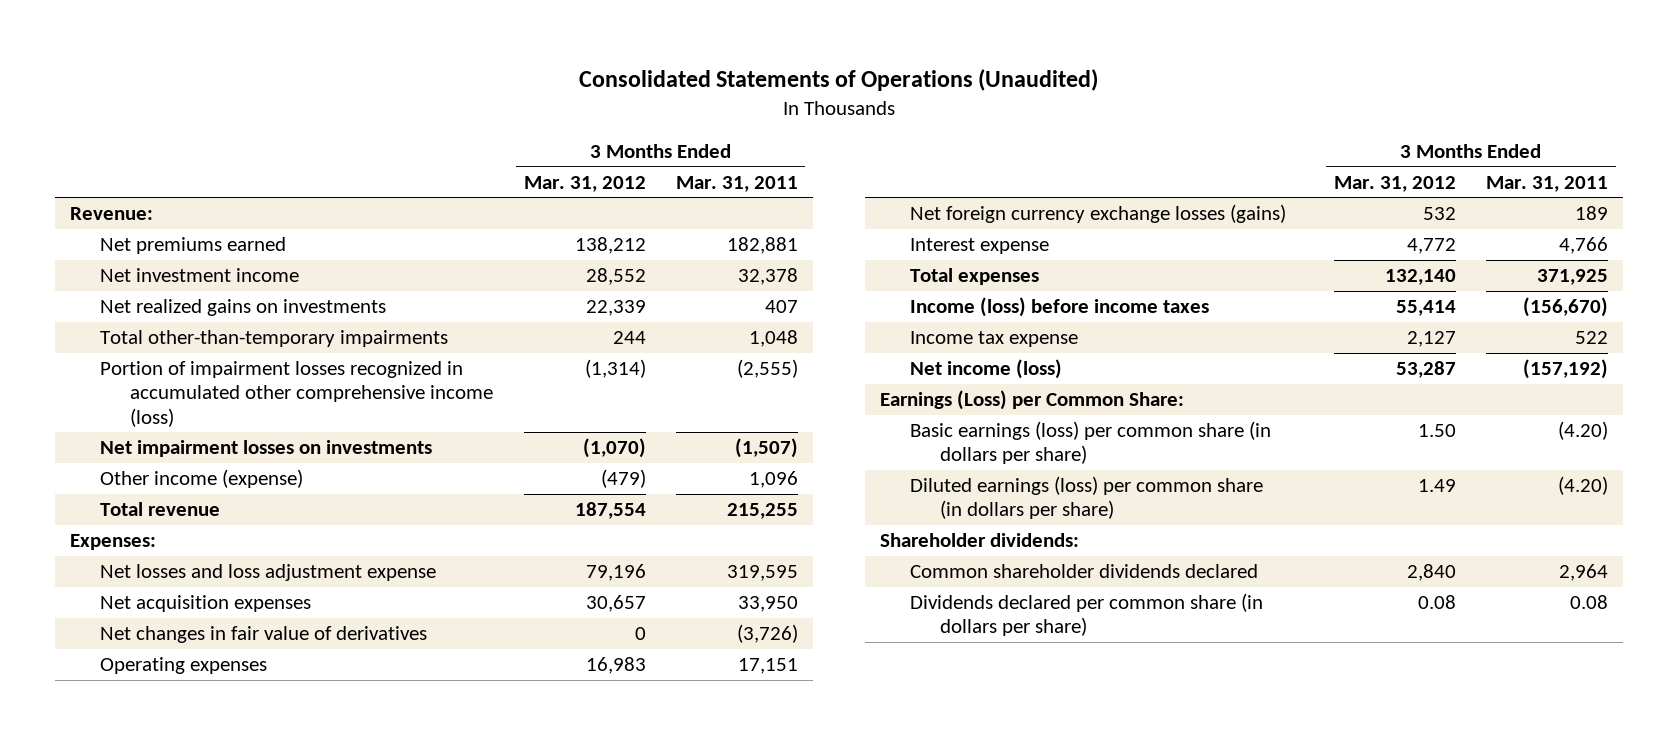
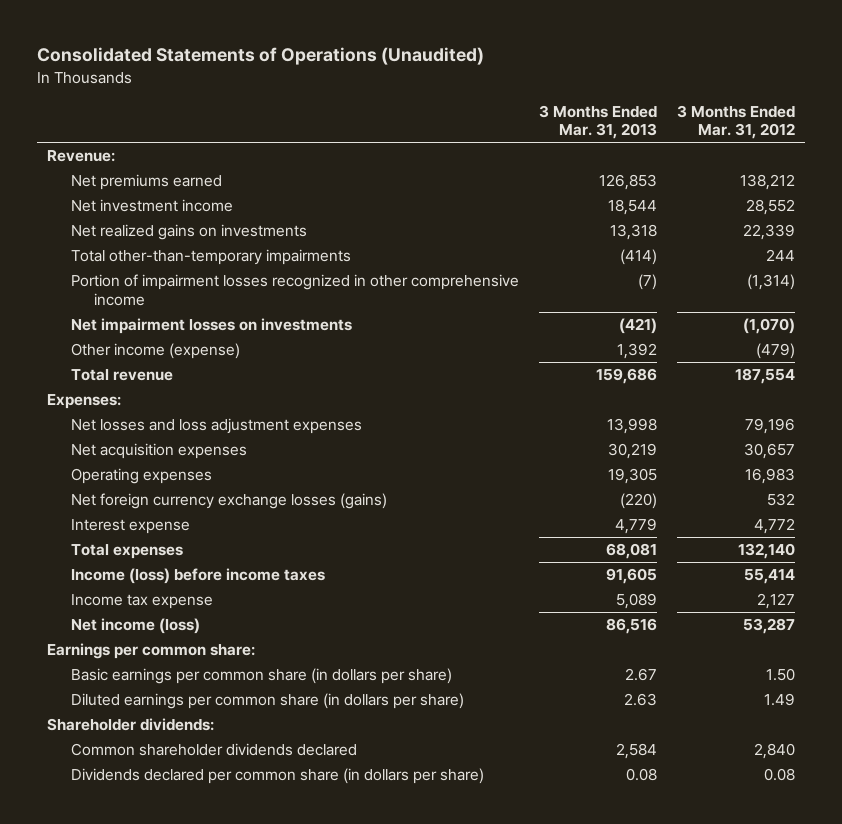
[675,175,798,192] Mar. 31, 2011 -> none
none -> [538,104,657,140] 3 Months Ended Mar. 31, 2013
[100,361,494,427] Portion of impairment losses recognized in accumulated other comprehensive income (loss) -> [70,274,519,306] Portion of impairment losses recognized in other comprehensive income
[100,564,437,582] Net losses and loss adjustment expense -> [70,418,362,435] Net losses and loss adjustment expenses
[100,626,428,644] Net changes in fair value of derivatives -> none
[880,390,1185,411] Earnings (Loss) per Common Share: -> [46,643,255,660] Earnings per common share:
[910,421,1272,465] Basic earnings (loss) per common share (in dollars per share) -> [70,668,452,685] Basic earnings per common share (in dollars per share)
[910,476,1264,520] Diluted earnings (loss) per common share (in dollars per share) -> [70,693,464,710] Diluted earnings per common share (in dollars per share)

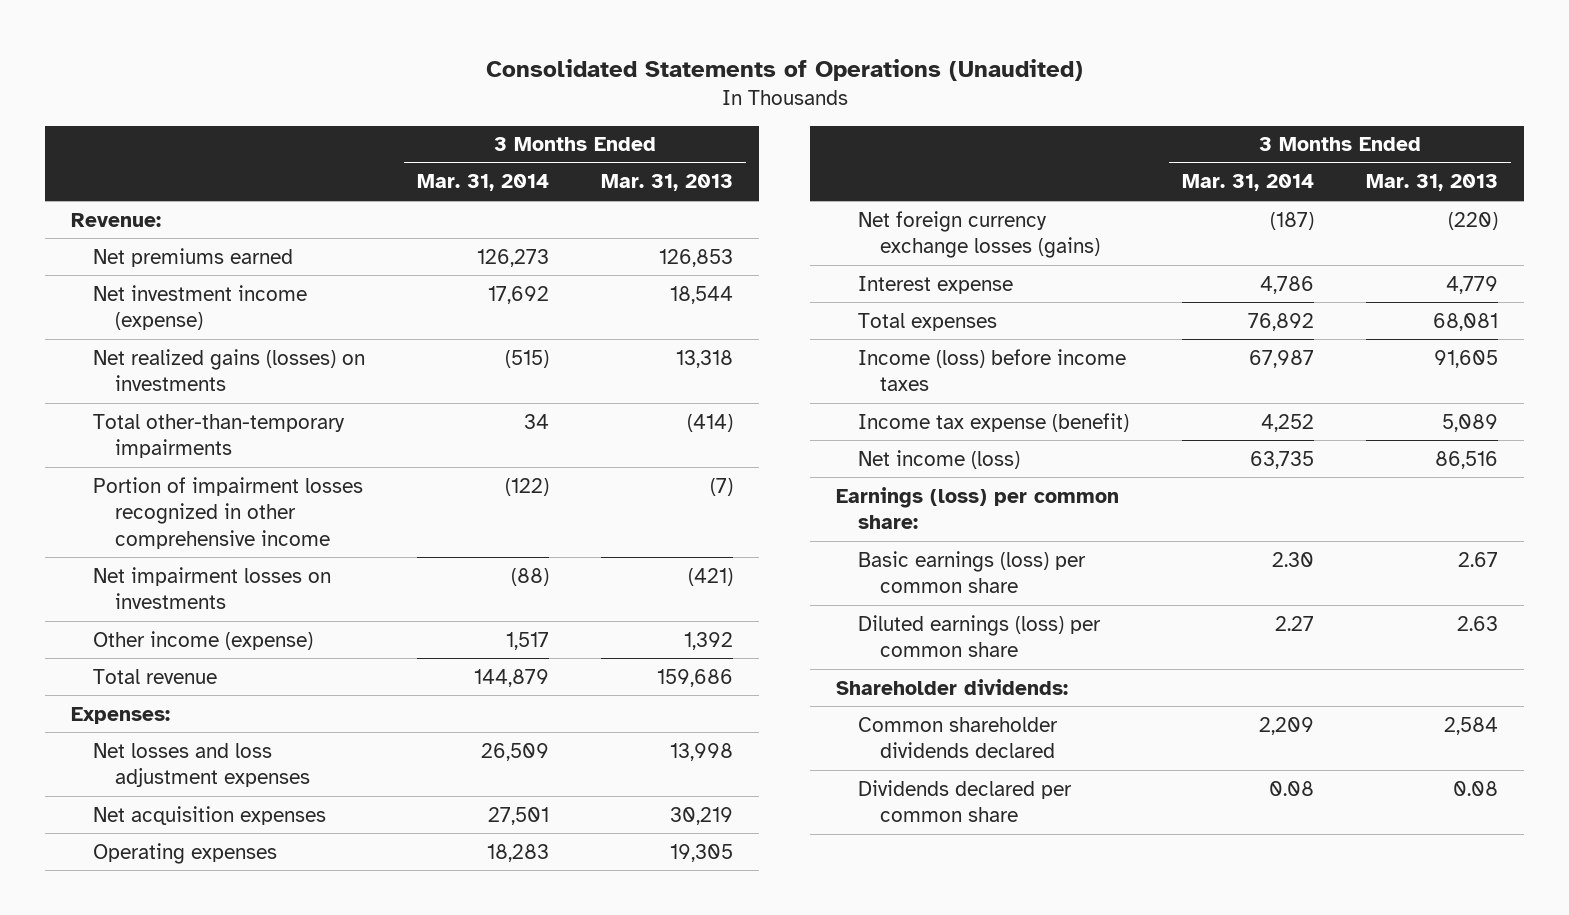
[676,104,795,140] 3 Months Ended Mar. 31, 2012 -> none
none -> [417,174,550,192] Mar. 31, 2014
[70,199,233,213] Net investment income -> [93,284,308,331] Net investment income (expense)
[70,224,307,241] Net realized gains on investments -> [93,348,366,392] Net realized gains (losses) on investments
[70,594,213,610] Income tax expense -> [858,412,1130,432] Income tax expense (benefit)
[46,643,255,660] Earnings per common share: -> [836,486,1120,530] Earnings (loss) per common share:
[70,668,452,685] Basic earnings per common share (in dollars per share) -> [858,550,1087,594] Basic earnings (loss) per common share
[70,693,464,710] Diluted earnings per common share (in dollars per share) -> [858,614,1102,658] Diluted earnings (loss) per common share
[70,768,484,785] Dividends declared per common share (in dollars per share) -> [858,779,1073,823] Dividends declared per common share

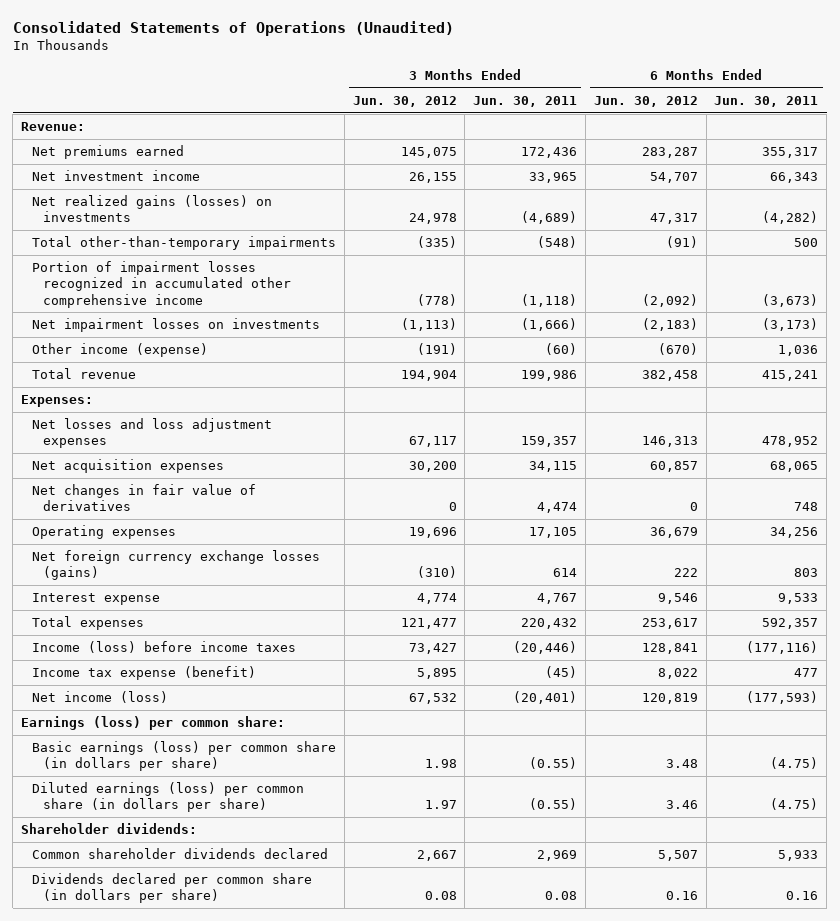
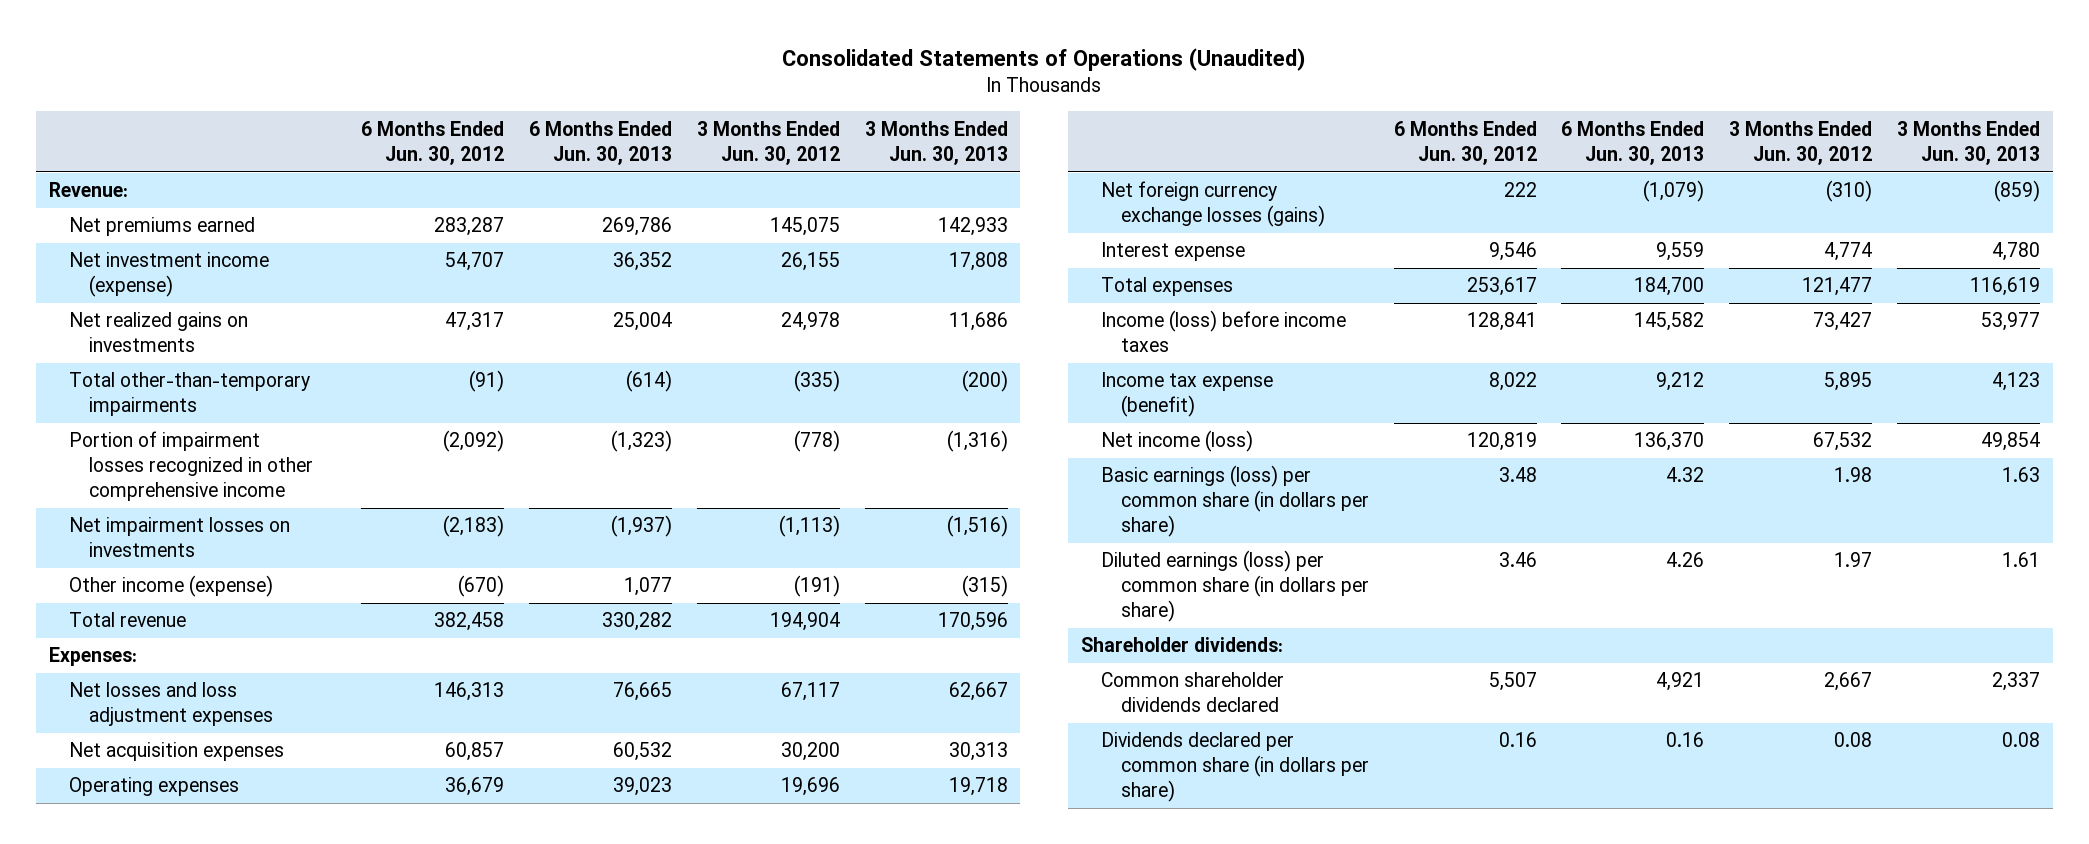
[473,96,578,108] Jun. 30, 2011 -> none
[714,96,819,108] Jun. 30, 2011 -> none
none -> [529,120,673,165] 6 Months Ended Jun. 30, 2013
none -> [864,120,1008,165] 3 Months Ended Jun. 30, 2013
[32,170,201,182] Net investment income -> [68,252,269,298] Net investment income (expense)
[32,195,273,223] Net realized gains (losses) on investments -> [68,312,248,353] Net realized gains on investments
[32,261,291,308] Portion of impairment losses recognized in accumulated other comprehensive income -> [68,431,313,502] Portion of impairment losses recognized in other comprehensive income
[32,484,257,512] Net changes in fair value of derivatives -> none
[21,716,286,731] Earnings (loss) per common share: -> none

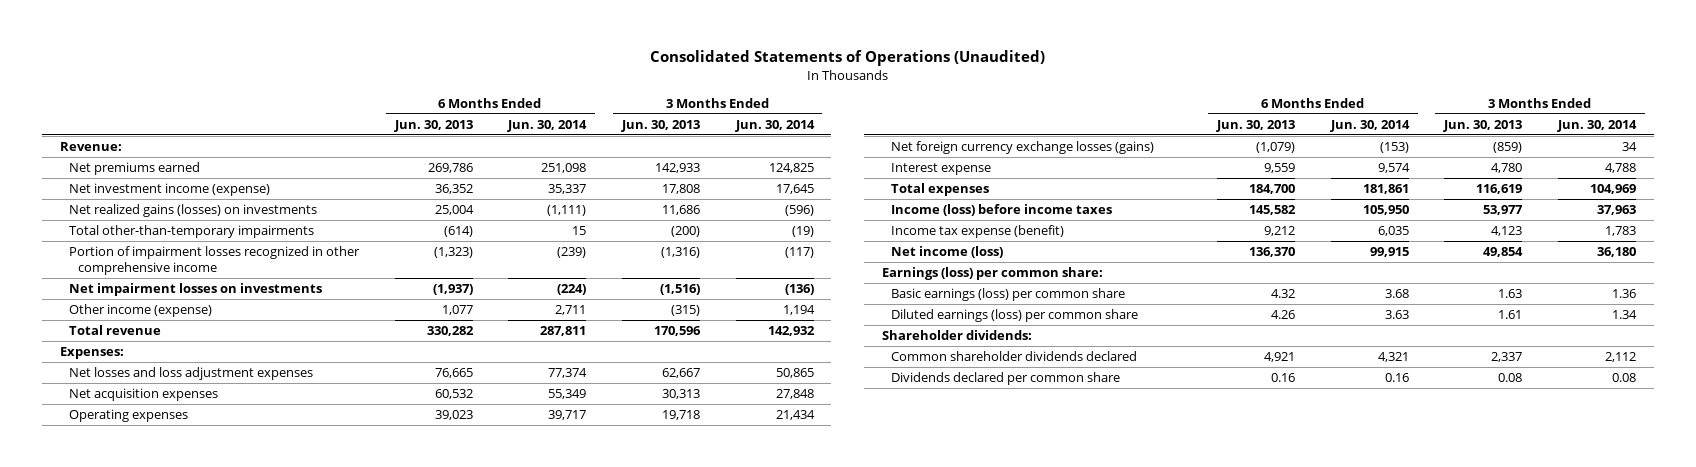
[361,120,505,165] 6 Months Ended Jun. 30, 2012 -> none
[697,120,841,165] 3 Months Ended Jun. 30, 2012 -> none
none -> [507,120,588,133] Jun. 30, 2014
none -> [734,120,815,133] Jun. 30, 2014
[68,312,248,353] Net realized gains on investments -> [68,204,317,218] Net realized gains (losses) on investments
none -> [881,267,1103,281] Earnings (loss) per common share:
[1100,465,1369,538] Basic earnings (loss) per common share (in dollars per share) -> [891,288,1126,302] Basic earnings (loss) per common share
[1100,550,1369,623] Diluted earnings (loss) per common share (in dollars per share) -> [891,309,1139,323] Diluted earnings (loss) per common share
[1100,732,1369,803] Dividends declared per common share (in dollars per share) -> [891,372,1121,386] Dividends declared per common share

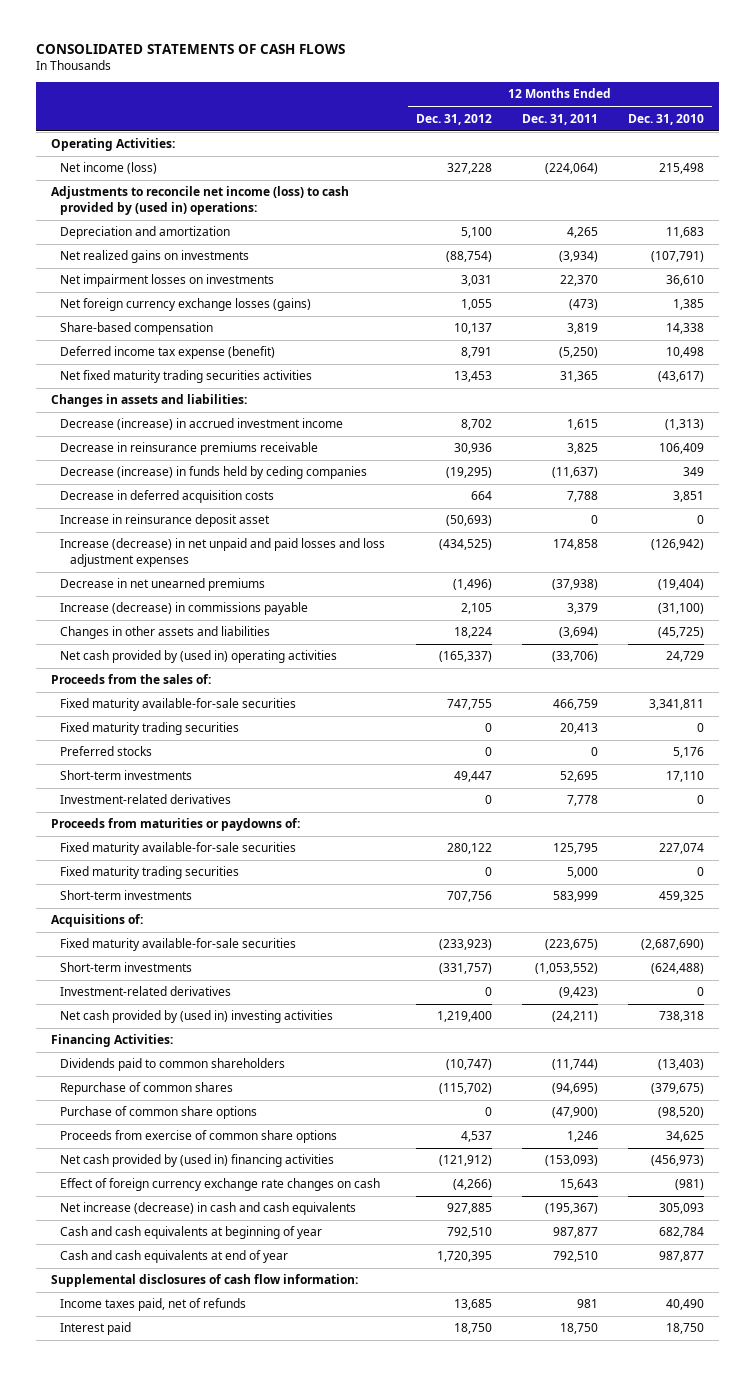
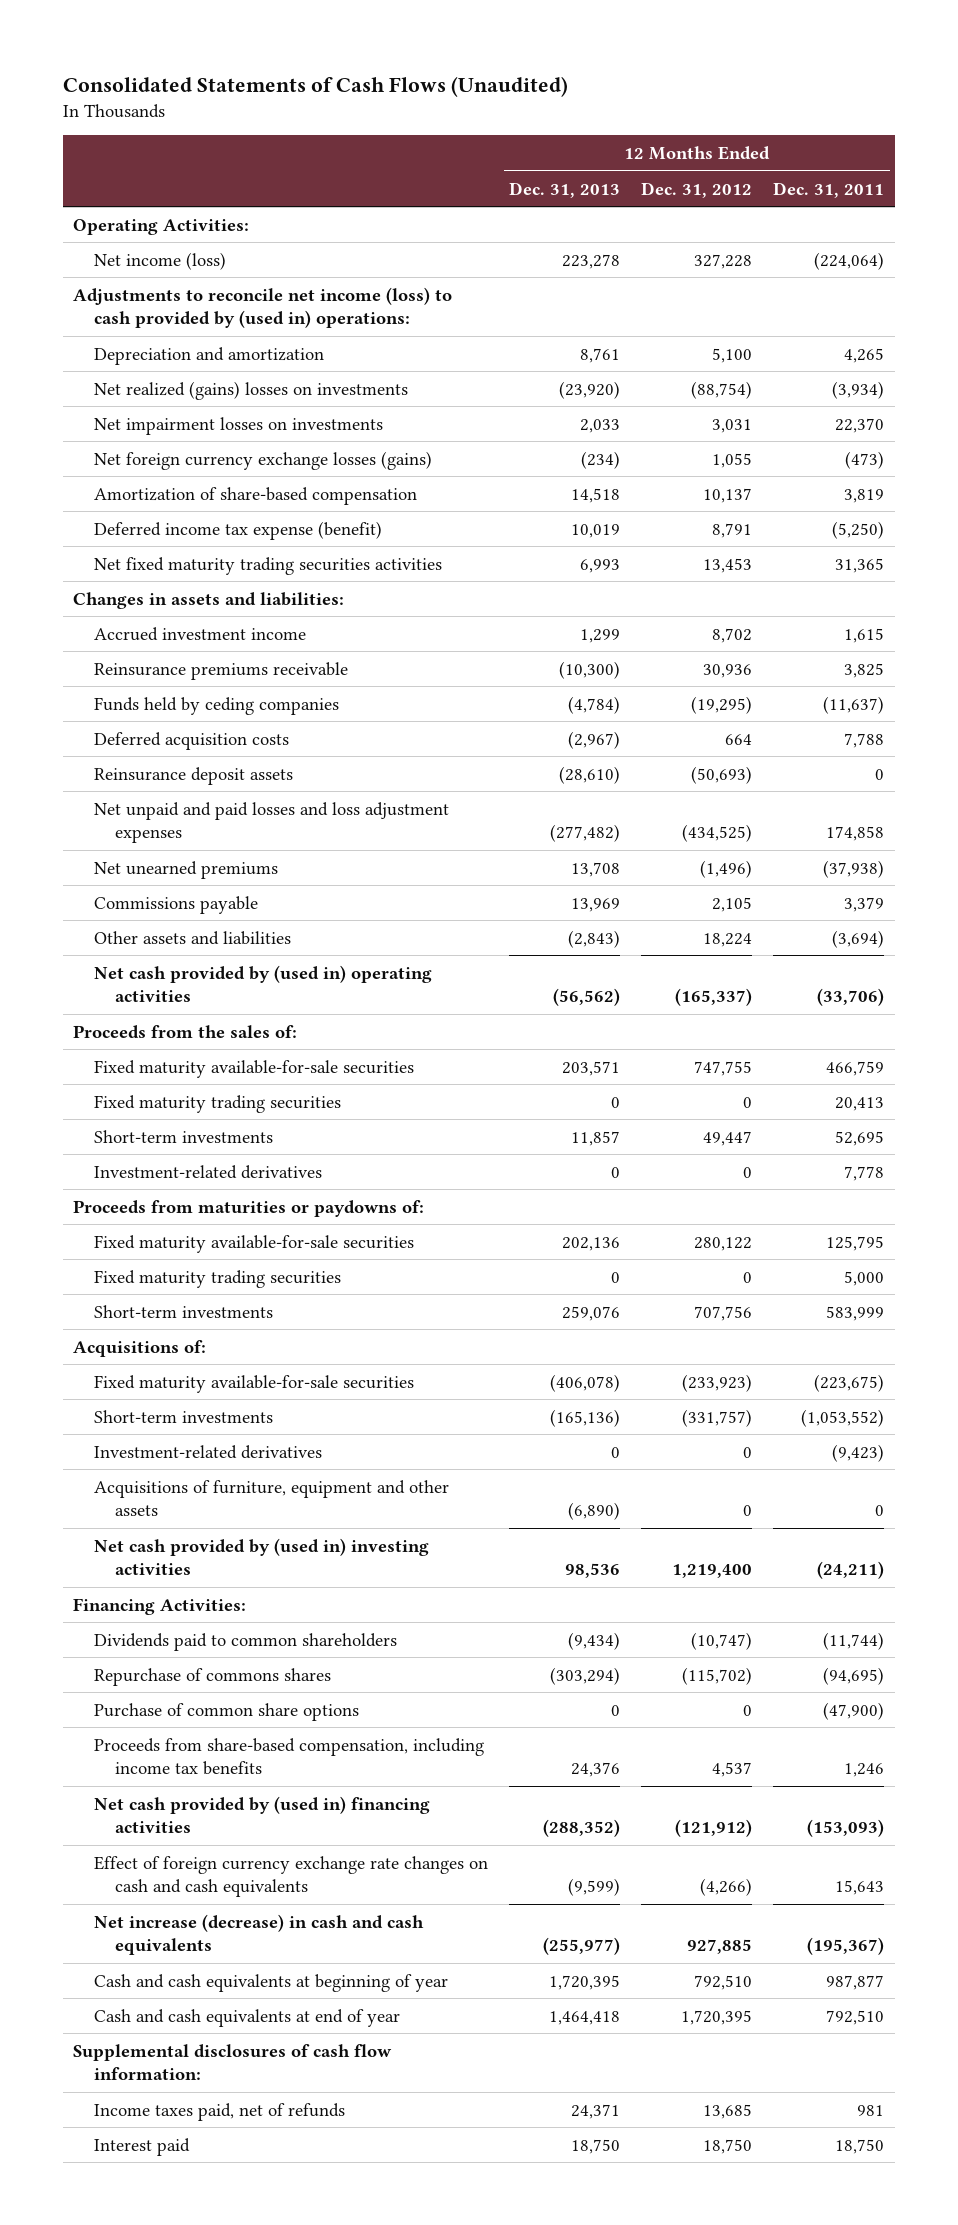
[35,43,345,54] CONSOLIDATED STATEMENTS OF CASH FLOWS -> [62,75,568,97] Consolidated Statements of Cash Flows (Unaudited)
[628,113,705,125] Dec. 31, 2010 -> none
none -> [509,181,621,198] Dec. 31, 2013
[60,250,250,264] Net realized gains on investments -> [94,380,409,400] Net realized (gains) losses on investments
[60,322,214,336] Share-based compensation -> [94,486,418,505] Amortization of share-based compensation
[60,418,344,431] Decrease (increase) in accrued investment income -> [94,626,307,641] Accrued investment income
[60,442,319,456] Decrease in reinsurance premiums receivable -> [94,661,349,680] Reinsurance premiums receivable
[60,466,368,480] Decrease (increase) in funds held by ceding companies -> [94,696,340,715] Funds held by ceding companies
[60,490,275,504] Decrease in deferred acquisition costs -> [94,731,290,750] Deferred acquisition costs
[60,514,271,528] Increase in reinsurance deposit asset -> [94,766,294,785] Reinsurance deposit assets
[60,538,386,567] Increase (decrease) in net unpaid and paid losses and loss adjustment expenses -> [94,801,450,844] Net unpaid and paid losses and loss adjustment expenses
[60,578,266,592] Decrease in net unearned premiums -> [94,860,279,879] Net unearned premiums
[60,602,309,616] Increase (decrease) in commissions payable -> [94,895,259,914] Commissions payable
[60,626,271,640] Changes in other assets and liabilities -> [94,930,292,945] Other assets and liabilities
[60,746,153,757] Preferred stocks -> none
none -> [94,1479,450,1517] Acquisitions of furniture, equipment and other assets
[60,1082,234,1096] Repurchase of common shares -> [94,1667,332,1686] Repurchase of commons shares
[60,1130,338,1144] Proceeds from exercise of common share options -> [94,1737,485,1776] Proceeds from share-based compensation, including income tax benefits
[60,1178,381,1192] Effect of foreign currency exchange rate changes on cash -> [94,1855,489,1898] Effect of foreign currency exchange rate changes on cash and cash equivalents

